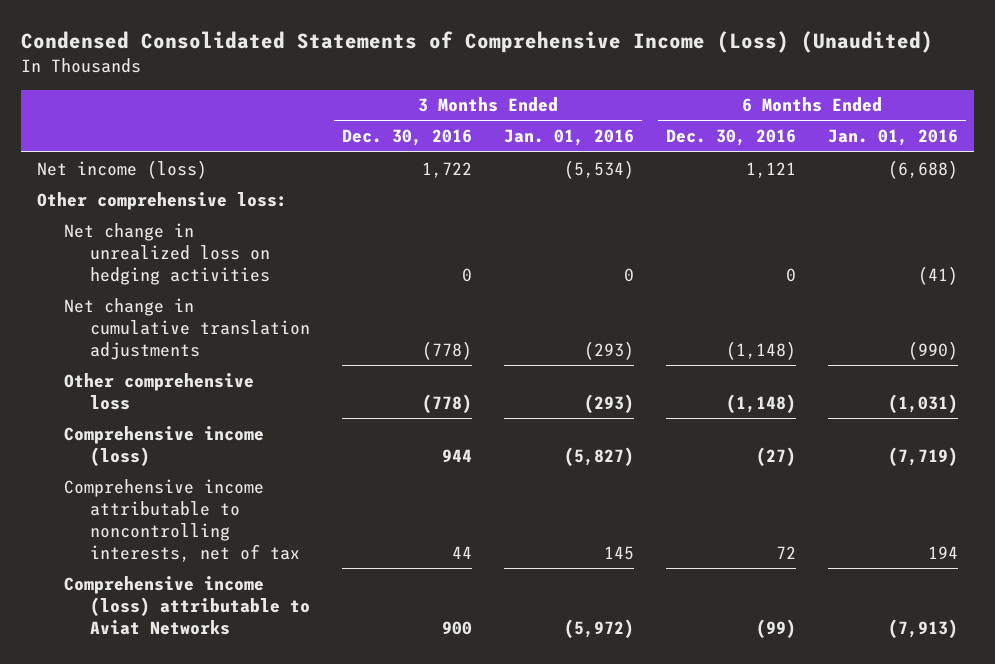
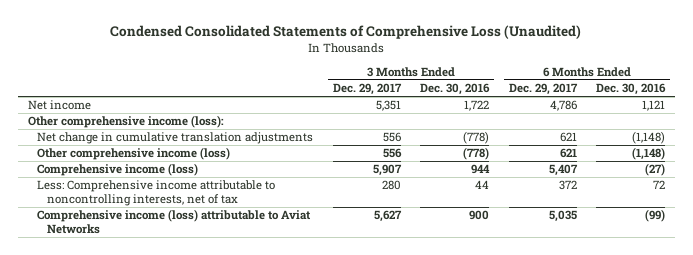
[20,31,933,54] Condensed Consolidated Statements of Comprehensive Income (Loss) (Unaudited) -> [110,25,582,40] Condensed Consolidated Statements of Comprehensive Loss (Unaudited)
[504,129,635,147] Jan. 01, 2016 -> none
[827,129,958,147] Jan. 01, 2016 -> none
none -> [332,83,402,96] Dec. 29, 2017
none -> [508,83,578,96] Dec. 29, 2017
[63,222,271,285] Net change in unrealized loss on hedging activities -> none
[36,159,207,179] Net income (loss) -> [27,100,91,111] Net income
[36,191,287,210] Other comprehensive loss: -> [27,115,224,129] Other comprehensive income (loss):
[63,372,254,410] Other comprehensive loss -> [37,147,231,161] Other comprehensive income (loss)
[63,478,301,563] Comprehensive income attributable to noncontrolling interests, net of tax -> [37,180,276,206] Less: Comprehensive income attributable to noncontrolling interests, net of tax

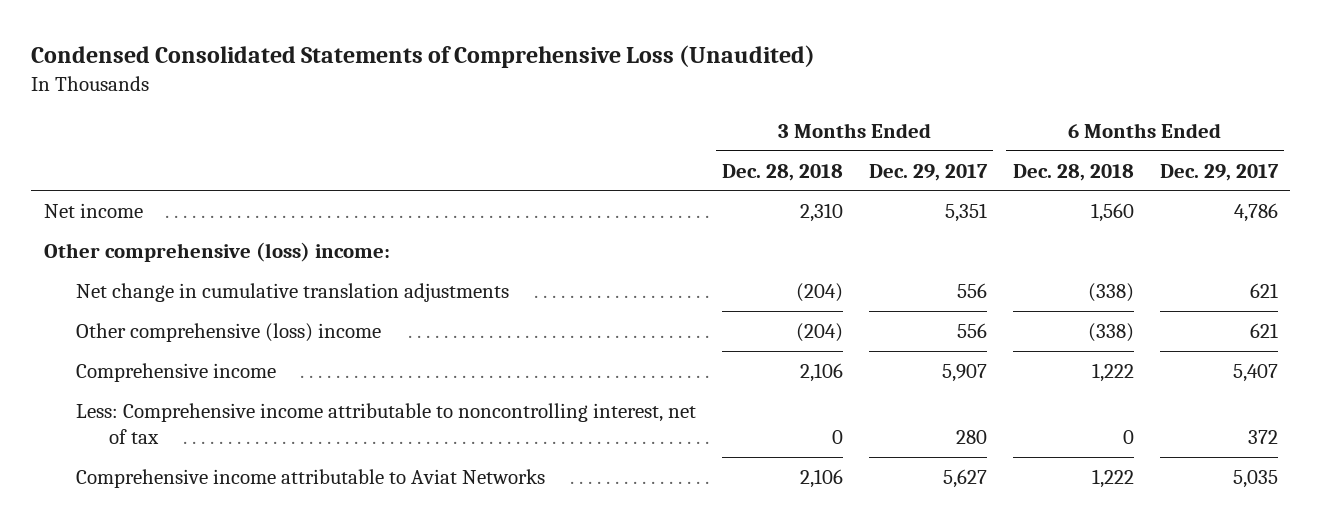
[420,83,491,96] Dec. 30, 2016 -> none
[595,83,666,96] Dec. 30, 2016 -> none
none -> [722,163,844,181] Dec. 28, 2018
none -> [1012,163,1134,181] Dec. 28, 2018
[27,115,224,129] Other comprehensive income (loss): -> [44,241,391,262] Other comprehensive (loss) income:
[37,147,231,161] Other comprehensive income (loss) -> [76,322,382,342] Other comprehensive (loss) income
[37,163,199,177] Comprehensive income (loss) -> [76,362,277,382] Comprehensive income
[37,180,276,206] Less: Comprehensive income attributable to noncontrolling interests, net of tax -> [76,402,697,445] Less: Comprehensive income attributable to noncontrolling interest, net of tax
[37,209,312,234] Comprehensive income (loss) attributable to Aviat Networks -> [76,468,546,488] Comprehensive income attributable to Aviat Networks

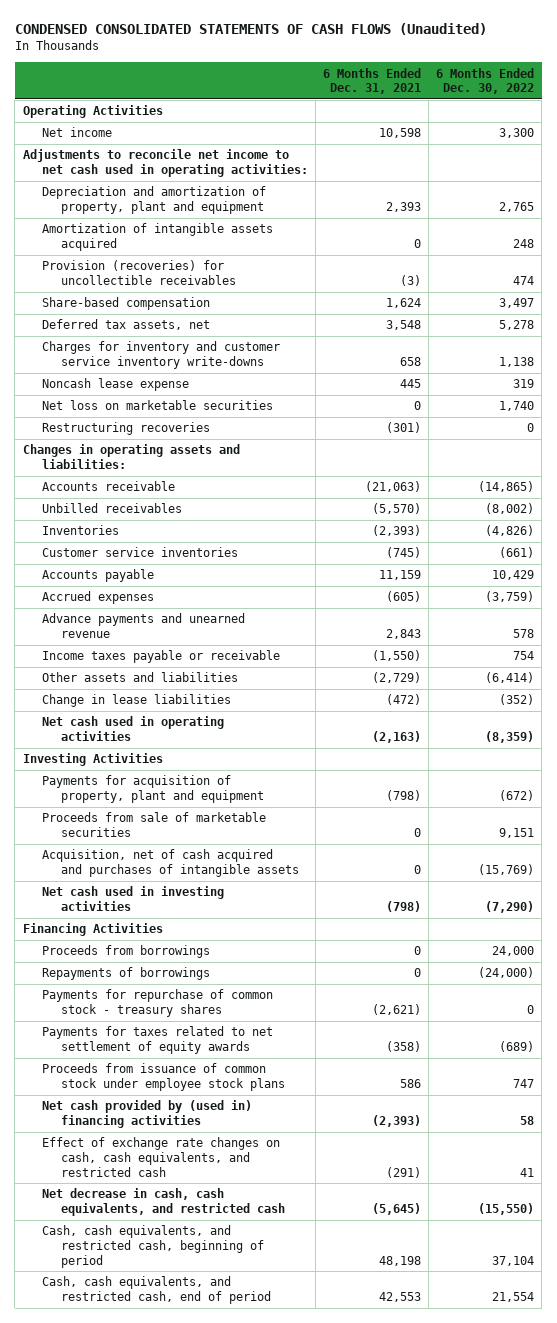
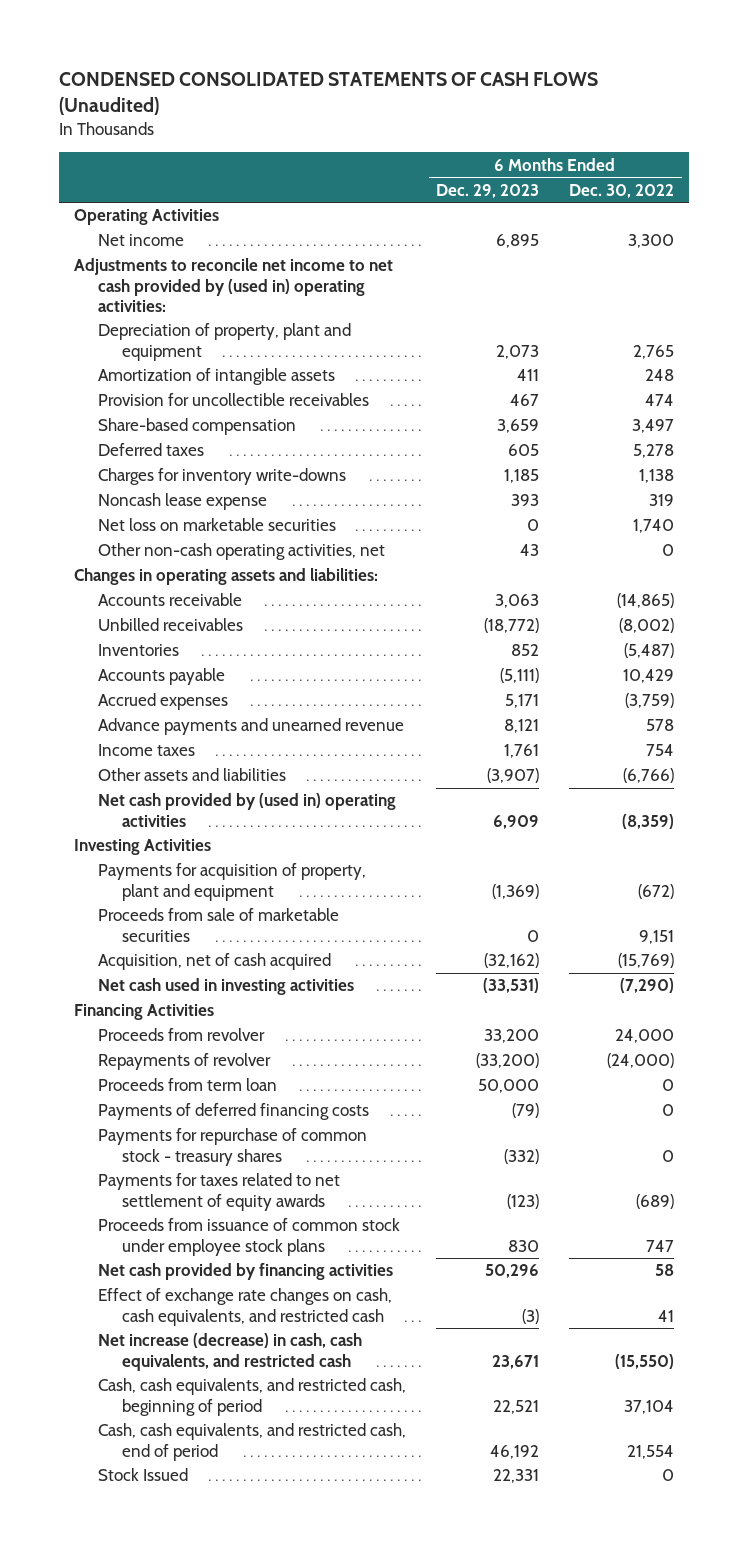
[322,67,421,95] 6 Months Ended Dec. 31, 2021 -> none
none -> [436,183,540,198] Dec. 29, 2023
[22,149,308,178] Adjustments to reconcile net income to net cash used in operating activities: -> [74,258,394,312] Adjustments to reconcile net income to net cash provided by (used in) operating activities:
[41,186,266,215] Depreciation and amortization of property, plant and equipment -> [98,323,352,361] Depreciation of property, plant and equipment
[41,223,273,252] Amortization of intangible assets acquired -> [98,368,336,386] Amortization of intangible assets
[41,260,236,286] Provision (recoveries) for uncollectible receivables -> [98,393,370,407] Provision for uncollectible receivables
[41,319,210,331] Deferred tax assets, net -> [98,443,205,457] Deferred taxes
[41,341,280,370] Charges for inventory and customer service inventory write-downs -> [98,468,347,486] Charges for inventory write-downs
[41,422,210,436] Restructuring recoveries -> none
none -> [98,543,386,561] Other non-cash operating activities, net
[41,547,238,558] Customer service inventories -> none
[485,525,535,537] (4,826) -> [624,643,675,659] (5,487)
[41,694,231,708] Change in lease liabilities -> none
[41,650,280,664] Income taxes payable or receivable -> [98,744,196,757] Income taxes
[485,672,535,684] (6,414) -> [623,768,675,784] (6,766)
[41,716,224,742] Net cash used in operating activities -> [98,793,397,827] Net cash provided by (used in) operating activities
[41,849,299,878] Acquisition, net of cash acquired and purchases of intangible assets -> [98,953,332,971] Acquisition, net of cash acquired
[41,945,210,959] Proceeds from borrowings -> [98,1028,266,1042] Proceeds from revolver
[41,967,210,981] Repayments of borrowings -> [98,1053,272,1071] Repayments of revolver
none -> [98,1078,278,1092] Proceeds from term loan
none -> [98,1103,370,1121] Payments of deferred financing costs
[41,1100,252,1129] Net cash provided by (used in) financing activities -> [98,1263,394,1281] Net cash provided by financing activities
[41,1188,285,1217] Net decrease in cash, cash equivalents, and restricted cash -> [98,1333,363,1371] Net increase (decrease) in cash, cash equivalents, and restricted cash
none -> [98,1468,189,1482] Stock Issued

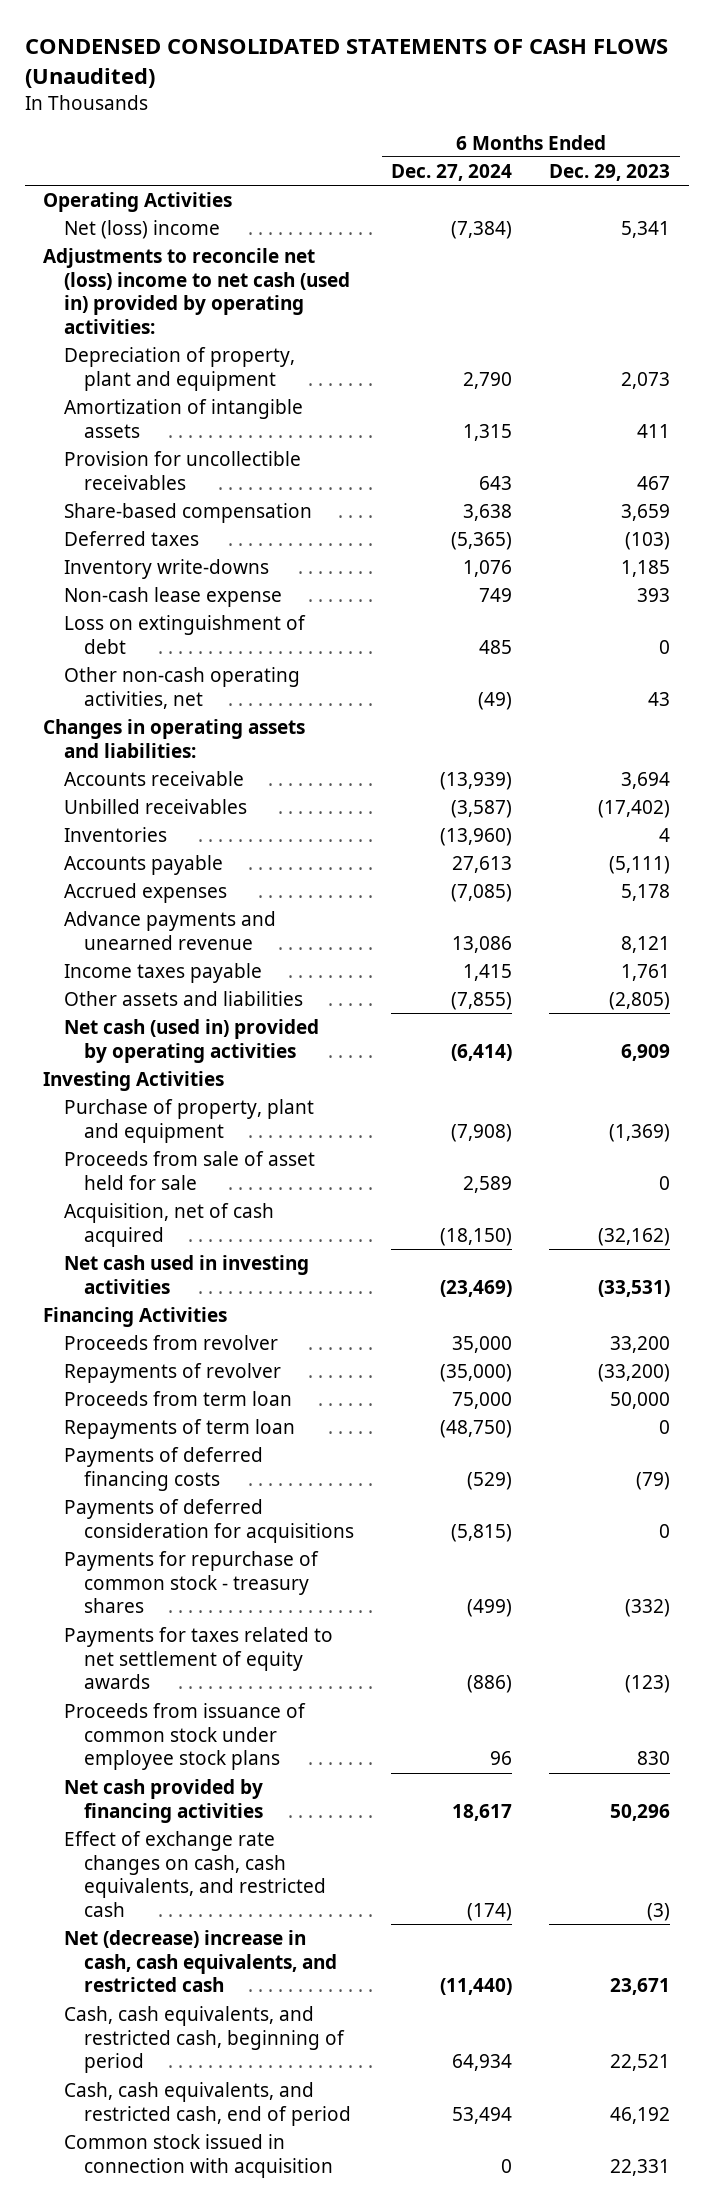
[569,183,675,198] Dec. 30, 2022 -> none
none -> [391,163,513,181] Dec. 27, 2024
[98,234,185,247] Net income -> [63,219,220,239] Net (loss) income
[496,234,540,249] 6,895 -> [621,220,671,238] 5,341
[74,258,394,312] Adjustments to reconcile net income to net cash provided by (used in) operating activities: -> [43,247,350,334] Adjustments to reconcile net (loss) income to net cash (used in) provided by operating activities:
[98,518,337,532] Net loss on marketable securities -> none
[508,444,540,457] 605 -> [625,531,671,550] (103)
[98,468,347,486] Charges for inventory write-downs -> [63,558,269,579] Inventory write-downs
[98,493,268,511] Noncash lease expense -> [63,586,282,607] Non-cash lease expense
none -> [63,614,306,654] Loss on extinguishment of debt
[495,594,540,609] 3,063 -> [621,771,671,789] 3,694
[484,618,540,634] (18,772) -> [598,799,671,818] (17,402)
[511,644,540,657] 852 -> [659,827,671,842] 4
[505,694,540,709] 5,171 -> [621,883,671,901] 5,178
[98,744,196,757] Income taxes -> [63,962,262,983] Income taxes payable
[487,768,540,784] (3,907) -> [609,991,671,1010] (2,805)
[98,793,397,827] Net cash provided by (used in) operating activities -> [63,1018,319,1063] Net cash (used in) provided by operating activities
[98,908,340,942] Proceeds from sale of marketable securities -> none
[98,863,367,901] Payments for acquisition of property, plant and equipment -> [63,1098,314,1143] Purchase of property, plant and equipment
none -> [63,1150,315,1190] Proceeds from sale of asset held for sale
none -> [63,1418,295,1439] Repayments of term loan
none -> [63,1498,354,1543] Payments of deferred consideration for acquisitions
[98,1333,363,1371] Net increase (decrease) in cash, cash equivalents, and restricted cash -> [63,1929,337,1993] Net (decrease) increase in cash, cash equivalents, and restricted cash
[98,1468,189,1482] Stock Issued -> [63,2133,333,2178] Common stock issued in connection with acquisition

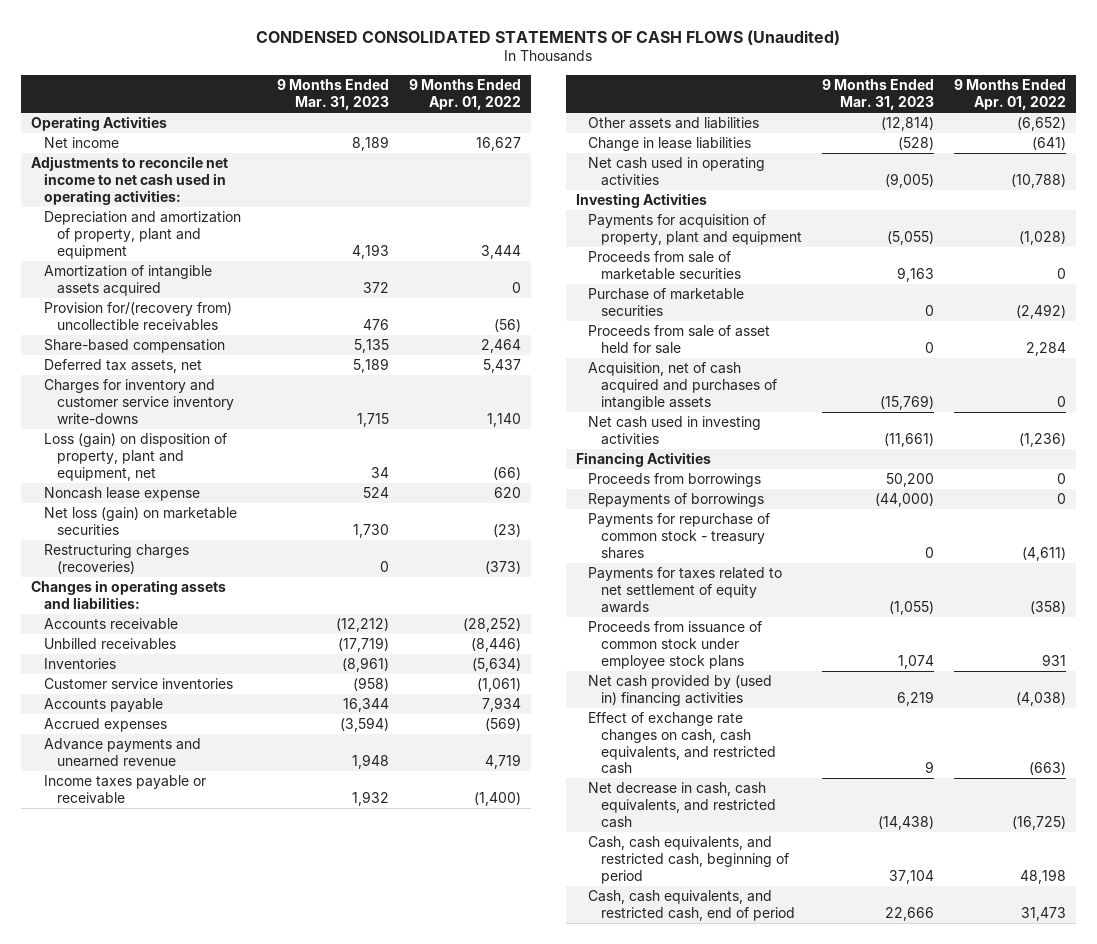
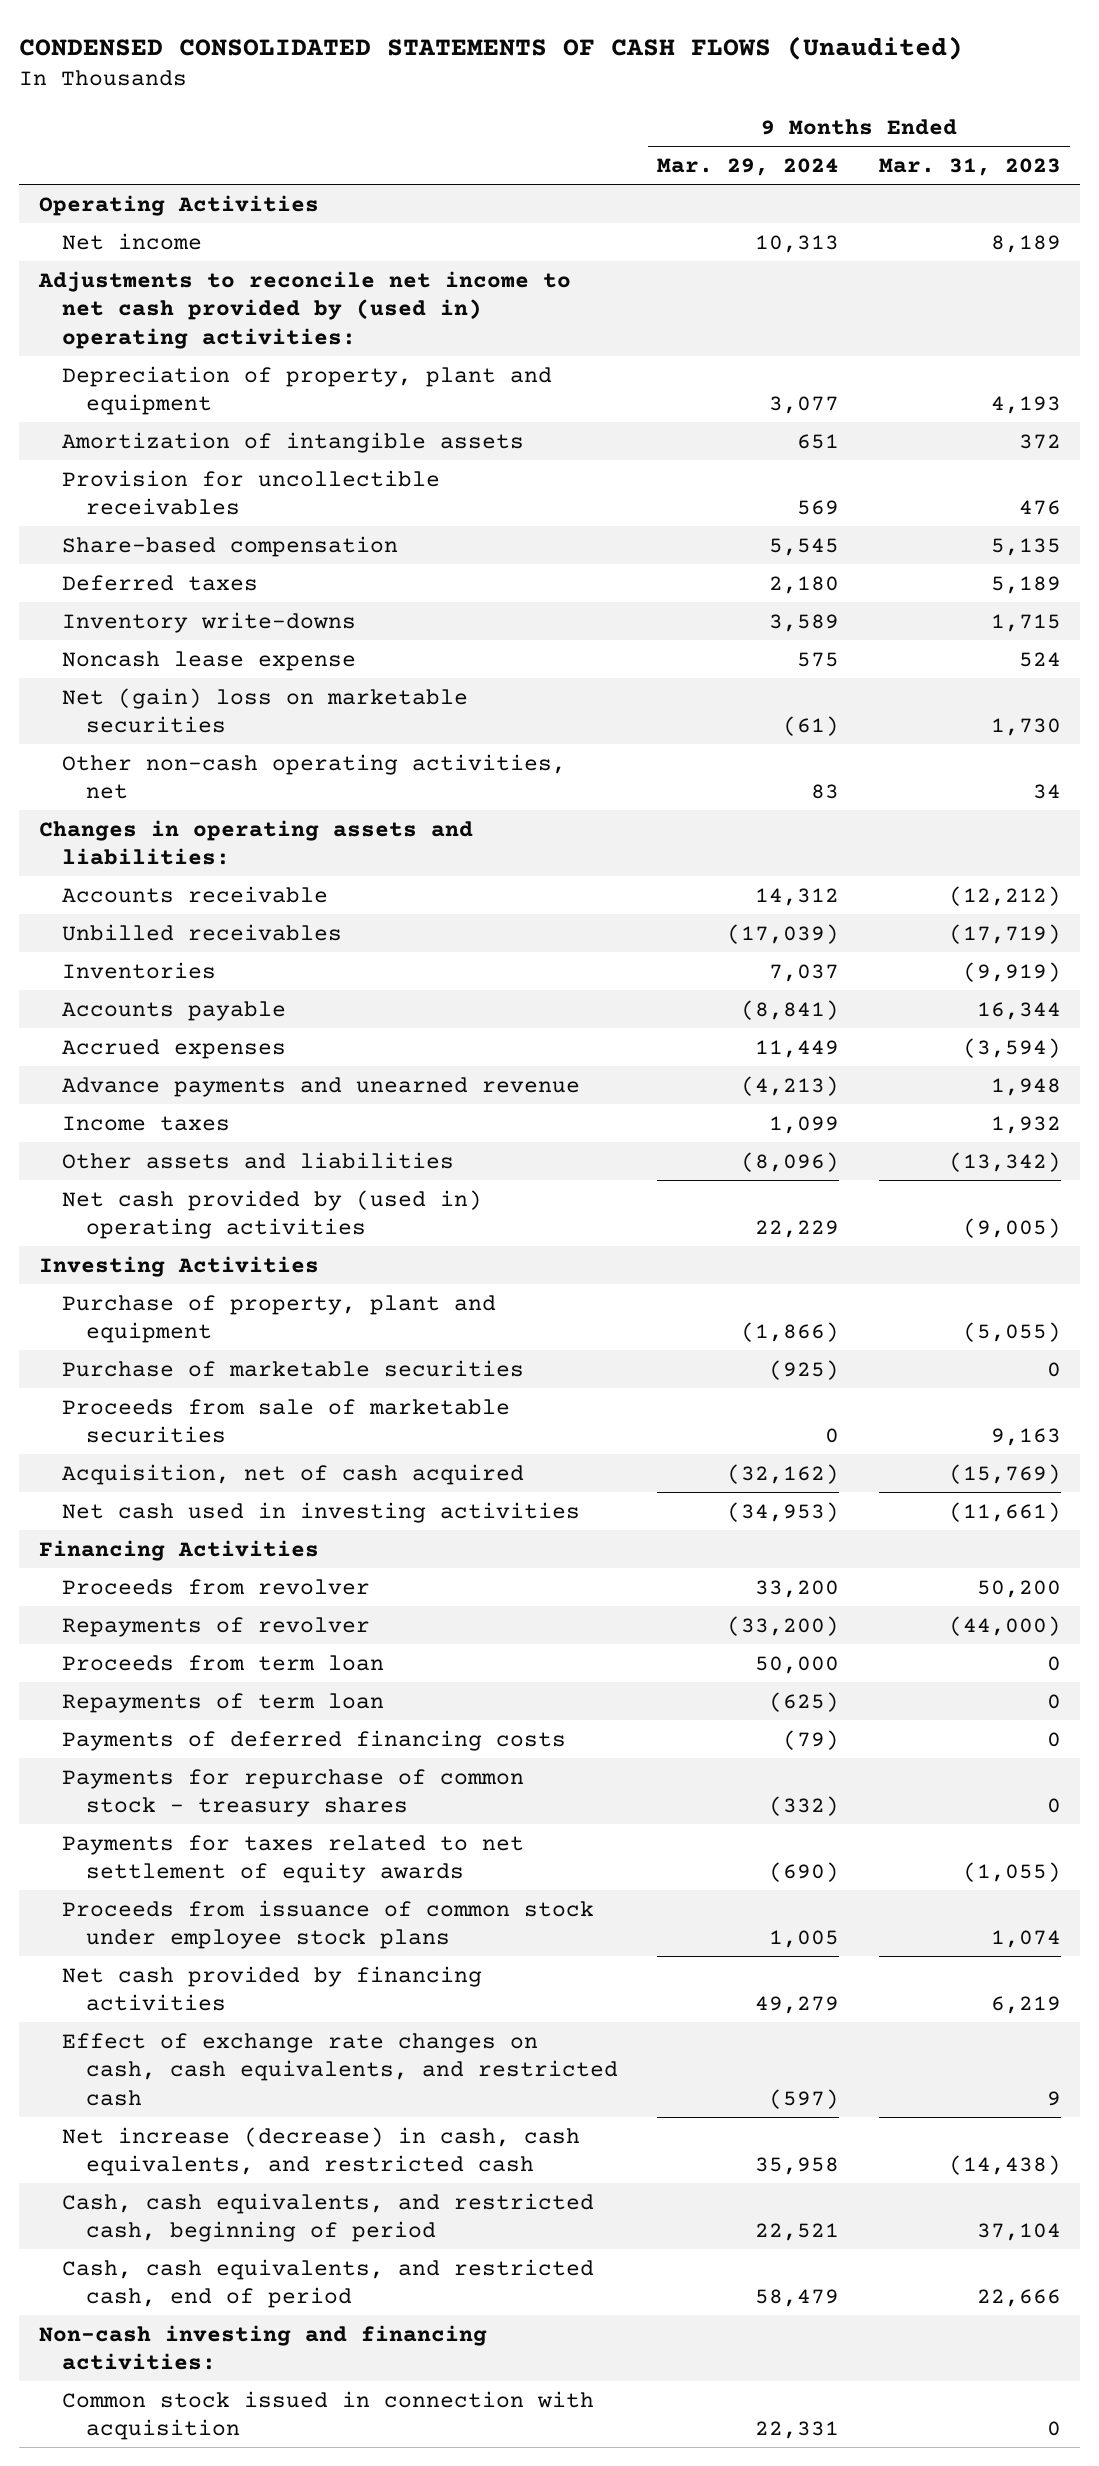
[409,79,522,110] 9 Months Ended Apr. 01, 2022 -> none
none -> [657,157,840,176] Mar. 29, 2024
[31,156,229,205] Adjustments to reconcile net income to net cash used in operating activities: -> [37,270,571,349] Adjustments to reconcile net income to net cash provided by (used in) operating activities:
[43,211,241,259] Depreciation and amortization of property, plant and equipment -> [62,365,553,416] Depreciation of property, plant and equipment
[43,265,212,296] Amortization of intangible assets acquired -> [62,431,525,453] Amortization of intangible assets
[43,302,232,331] Provision for/(recovery from) uncollectible receivables -> [62,469,441,516] Provision for uncollectible receivables
[43,433,227,481] Loss (gain) on disposition of property, plant and equipment, net -> none
[43,359,202,374] Deferred tax assets, net -> [62,574,259,591] Deferred taxes
[43,379,234,424] Charges for inventory and customer service inventory write-downs -> [62,611,357,633] Inventory write-downs
[43,544,189,574] Restructuring charges (recoveries) -> none
[43,507,237,535] Net loss (gain) on marketable securities -> [62,687,469,734] Net (gain) loss on marketable securities
none -> [62,753,567,800] Other non-cash operating activities, net
[43,678,233,690] Customer service inventories -> none
[342,657,390,673] (8,961) -> [962,961,1061,982] (9,919)
[588,137,752,152] Change in lease liabilities -> none
[43,775,206,804] Income taxes payable or receivable -> [62,1115,231,1131] Income taxes
[880,117,934,132] (12,814) -> [948,1151,1061,1172] (13,342)
[588,157,766,186] Net cash used in operating activities -> [62,1189,483,1240] Net cash provided by (used in) operating activities
[588,214,802,245] Payments for acquisition of property, plant and equipment -> [62,1294,497,1344] Purchase of property, plant and equipment
[588,325,771,354] Proceeds from sale of asset held for sale -> none
[588,251,741,280] Proceeds from sale of marketable securities -> [62,1398,511,1444] Proceeds from sale of marketable securities
[588,362,777,410] Acquisition, net of cash acquired and purchases of intangible assets -> [62,1463,525,1485] Acquisition, net of cash acquired
[588,473,762,488] Proceeds from borrowings -> [62,1578,371,1595] Proceeds from revolver
[588,493,765,508] Repayments of borrowings -> [62,1616,371,1637] Repayments of revolver
none -> [62,1654,385,1671] Proceeds from term loan
none -> [62,1692,385,1713] Repayments of term loan
none -> [62,1729,567,1751] Payments of deferred financing costs
[588,675,773,706] Net cash provided by (used in) financing activities -> [62,1965,483,2012] Net cash provided by financing activities
[588,782,776,828] Net decrease in cash, cash equivalents, and restricted cash -> [62,2126,581,2177] Net increase (decrease) in cash, cash equivalents, and restricted cash
none -> [38,2324,487,2371] Non-cash investing and financing activities:
none -> [62,2390,595,2441] Common stock issued in connection with acquisition

